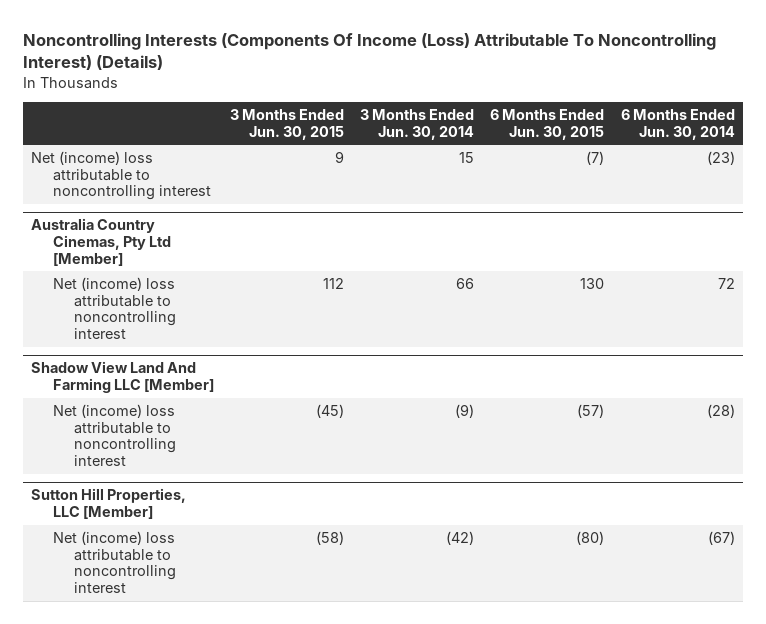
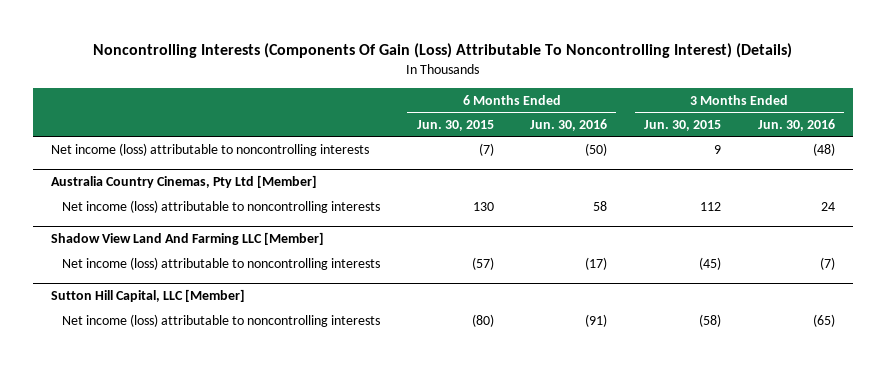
[23,32,717,71] Noncontrolling Interests (Components Of Income (Loss) Attributable To Noncontrolling Interest) (Details) -> [93,42,793,58] Noncontrolling Interests (Components Of Gain (Loss) Attributable To Noncontrolling Interest) (Details)
[360,108,475,140] 3 Months Ended Jun. 30, 2014 -> none
[620,108,735,140] 6 Months Ended Jun. 30, 2014 -> none
none -> [530,118,608,131] Jun. 30, 2016
none -> [757,118,835,131] Jun. 30, 2016
[31,151,211,201] Net (income) loss attributable to noncontrolling interest -> [51,142,370,156] Net income (loss) attributable to noncontrolling interests
[52,277,176,340] Net (income) loss attributable to noncontrolling interest -> [61,199,380,213] Net income (loss) attributable to noncontrolling interests
[52,404,176,467] Net (income) loss attributable to noncontrolling interest -> [61,256,380,270] Net income (loss) attributable to noncontrolling interests
[31,488,187,520] Sutton Hill Properties, LLC [Member] -> [51,289,246,303] Sutton Hill Capital, LLC [Member]
[52,531,176,594] Net (income) loss attributable to noncontrolling interest -> [61,313,380,327] Net income (loss) attributable to noncontrolling interests

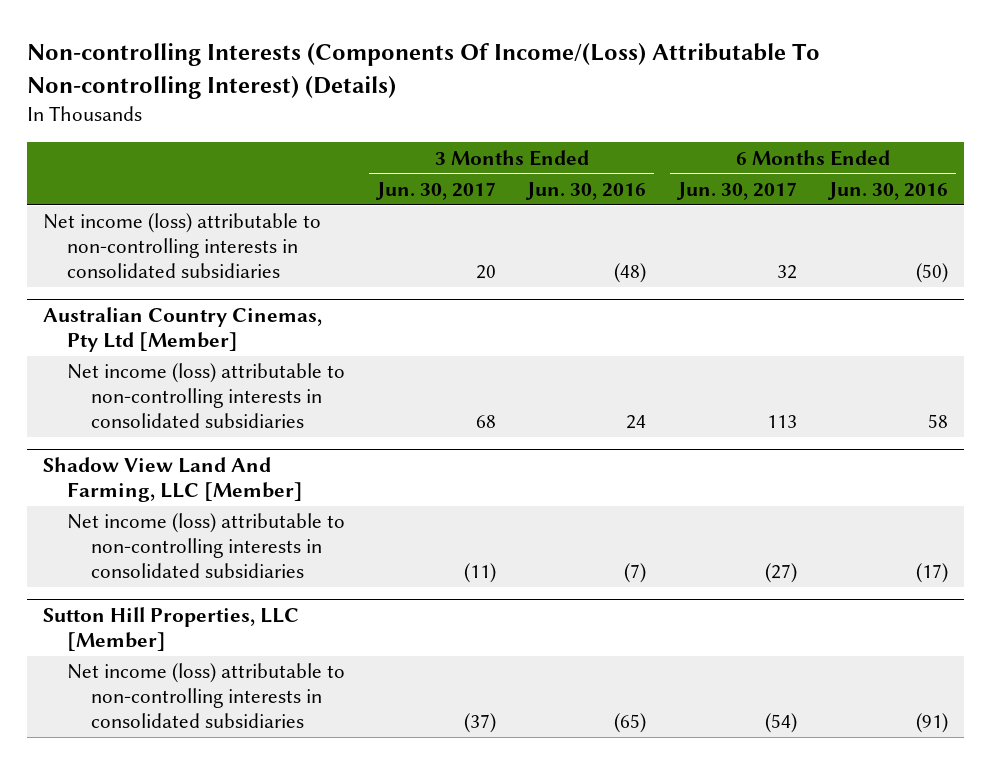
[93,42,793,58] Noncontrolling Interests (Components Of Gain (Loss) Attributable To Noncontrolling Interest) (Details) -> [27,42,821,99] Non-controlling Interests (Components Of Income/(Loss) Attributable To Non-controlling Interest) (Details)
[416,119,494,131] Jun. 30, 2015 -> none
[643,119,721,131] Jun. 30, 2015 -> none
none -> [374,181,496,200] Jun. 30, 2017
none -> [676,181,798,200] Jun. 30, 2017
[51,142,370,156] Net income (loss) attributable to noncontrolling interests -> [43,213,322,279] Net income (loss) attributable to non-controlling interests in consolidated subsidiaries
[51,175,318,189] Australia Country Cinemas, Pty Ltd [Member] -> [43,306,323,352] Australian Country Cinemas, Pty Ltd [Member]
[61,199,380,213] Net income (loss) attributable to noncontrolling interests -> [67,363,346,429] Net income (loss) attributable to non-controlling interests in consolidated subsidiaries
[51,232,325,246] Shadow View Land And Farming LLC [Member] -> [43,456,304,502] Shadow View Land And Farming, LLC [Member]
[61,256,380,270] Net income (loss) attributable to noncontrolling interests -> [67,513,346,579] Net income (loss) attributable to non-controlling interests in consolidated subsidiaries
[51,289,246,303] Sutton Hill Capital, LLC [Member] -> [43,606,300,651] Sutton Hill Properties, LLC [Member]
[61,313,380,327] Net income (loss) attributable to noncontrolling interests -> [67,663,346,729] Net income (loss) attributable to non-controlling interests in consolidated subsidiaries

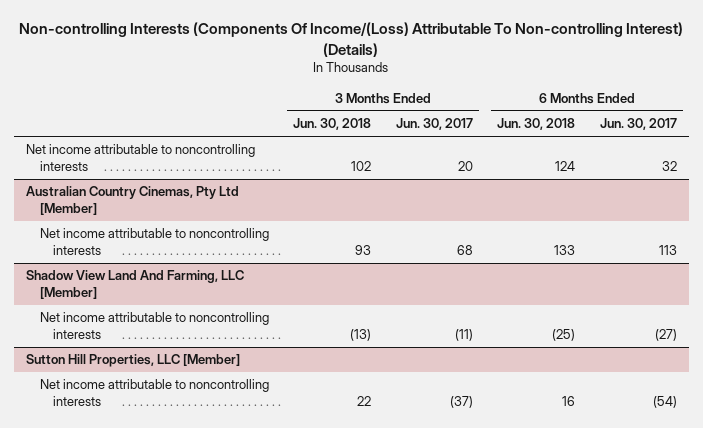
[525,181,647,200] Jun. 30, 2016 -> none
[826,181,948,200] Jun. 30, 2016 -> none
none -> [293,118,372,131] Jun. 30, 2018
none -> [497,118,576,131] Jun. 30, 2018
[43,213,322,279] Net income (loss) attributable to non-controlling interests in consolidated subsidiaries -> [25,144,255,171] Net income attributable to noncontrolling interests
[67,363,346,429] Net income (loss) attributable to non-controlling interests in consolidated subsidiaries -> [39,228,269,255] Net income attributable to noncontrolling interests
[67,513,346,579] Net income (loss) attributable to non-controlling interests in consolidated subsidiaries -> [39,312,269,339] Net income attributable to noncontrolling interests
[67,663,346,729] Net income (loss) attributable to non-controlling interests in consolidated subsidiaries -> [39,379,269,406] Net income attributable to noncontrolling interests

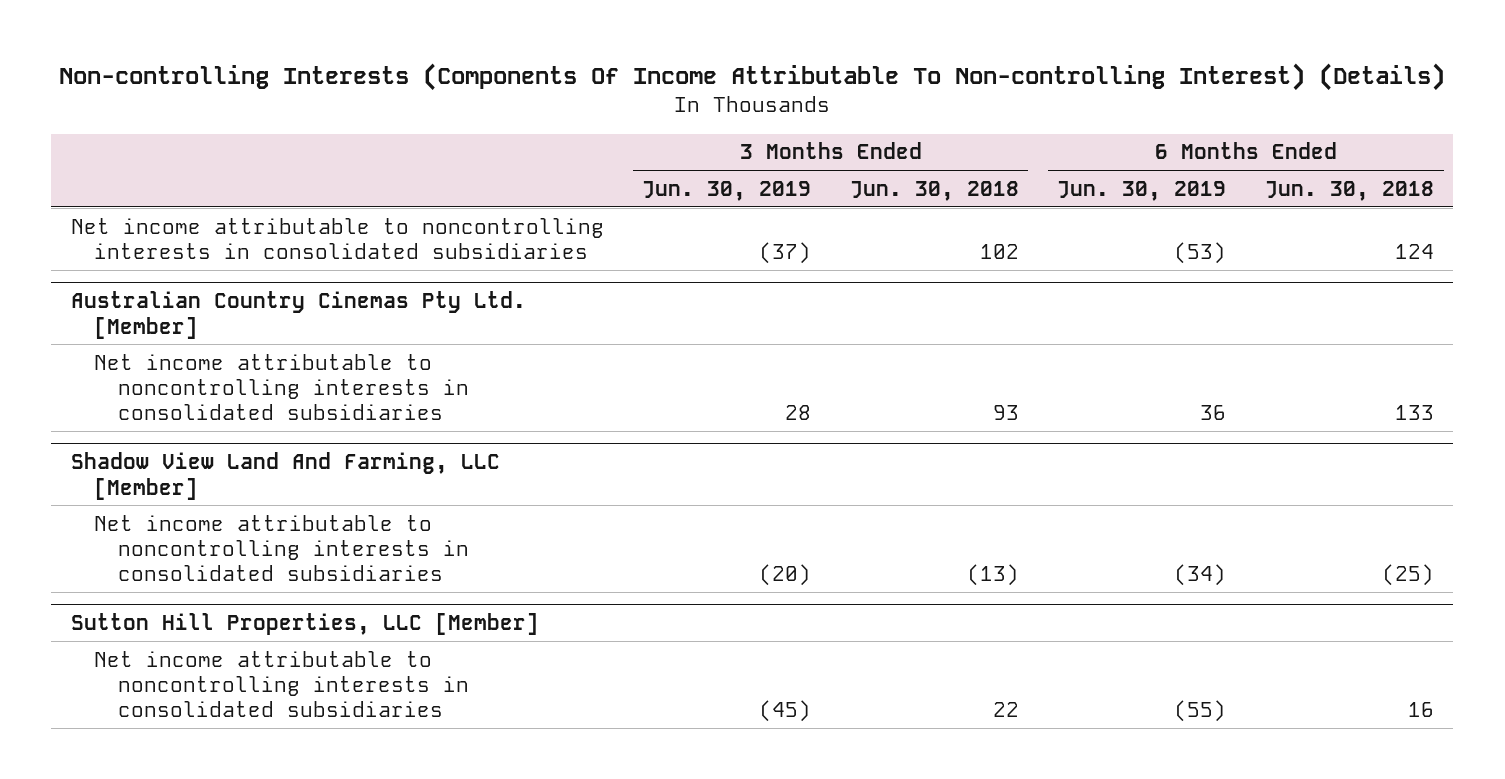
[19,22,684,57] Non-controlling Interests (Components Of Income/(Loss) Attributable To Non-controlling Interest) (Details) -> [59,63,1446,92] Non-controlling Interests (Components Of Income Attributable To Non-controlling Interest) (Details)
[395,118,473,131] Jun. 30, 2017 -> none
[599,118,677,131] Jun. 30, 2017 -> none
none -> [642,180,812,201] Jun. 30, 2019
none -> [1057,180,1227,201] Jun. 30, 2019
[25,144,255,171] Net income attributable to noncontrolling interests -> [70,217,604,259] Net income attributable to noncontrolling interests in consolidated subsidiaries
[25,186,239,215] Australian Country Cinemas, Pty Ltd [Member] -> [70,291,526,339] Australian Country Cinemas Pty Ltd. [Member]
[39,228,269,255] Net income attributable to noncontrolling interests -> [94,353,470,421] Net income attributable to noncontrolling interests in consolidated subsidiaries
[39,312,269,339] Net income attributable to noncontrolling interests -> [94,514,470,582] Net income attributable to noncontrolling interests in consolidated subsidiaries
[39,379,269,406] Net income attributable to noncontrolling interests -> [94,650,470,718] Net income attributable to noncontrolling interests in consolidated subsidiaries

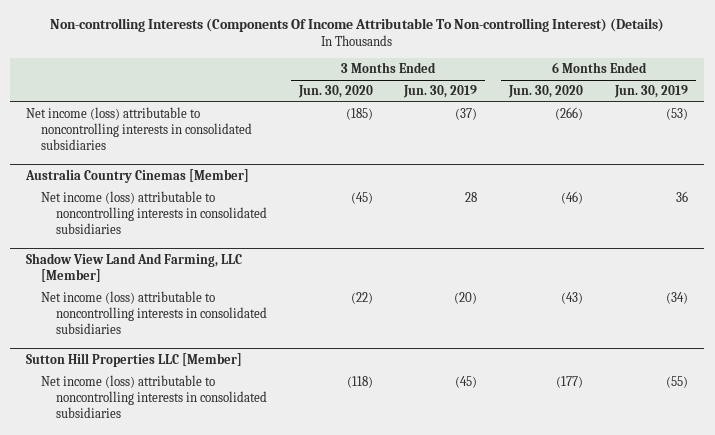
[849,180,1019,201] Jun. 30, 2018 -> none
[1264,180,1434,201] Jun. 30, 2018 -> none
none -> [297,85,373,99] Jun. 30, 2020
none -> [508,85,584,99] Jun. 30, 2020
[70,217,604,259] Net income attributable to noncontrolling interests in consolidated subsidiaries -> [26,107,253,150] Net income (loss) attributable to noncontrolling interests in consolidated subsidiaries
[70,291,526,339] Australian Country Cinemas Pty Ltd. [Member] -> [25,168,250,183] Australia Country Cinemas [Member]
[94,353,470,421] Net income attributable to noncontrolling interests in consolidated subsidiaries -> [41,191,267,234] Net income (loss) attributable to noncontrolling interests in consolidated subsidiaries
[94,514,470,582] Net income attributable to noncontrolling interests in consolidated subsidiaries -> [41,291,267,334] Net income (loss) attributable to noncontrolling interests in consolidated subsidiaries
[70,613,539,636] Sutton Hill Properties, LLC [Member] -> [26,352,243,367] Sutton Hill Properties LLC [Member]
[94,650,470,718] Net income attributable to noncontrolling interests in consolidated subsidiaries -> [41,375,267,418] Net income (loss) attributable to noncontrolling interests in consolidated subsidiaries

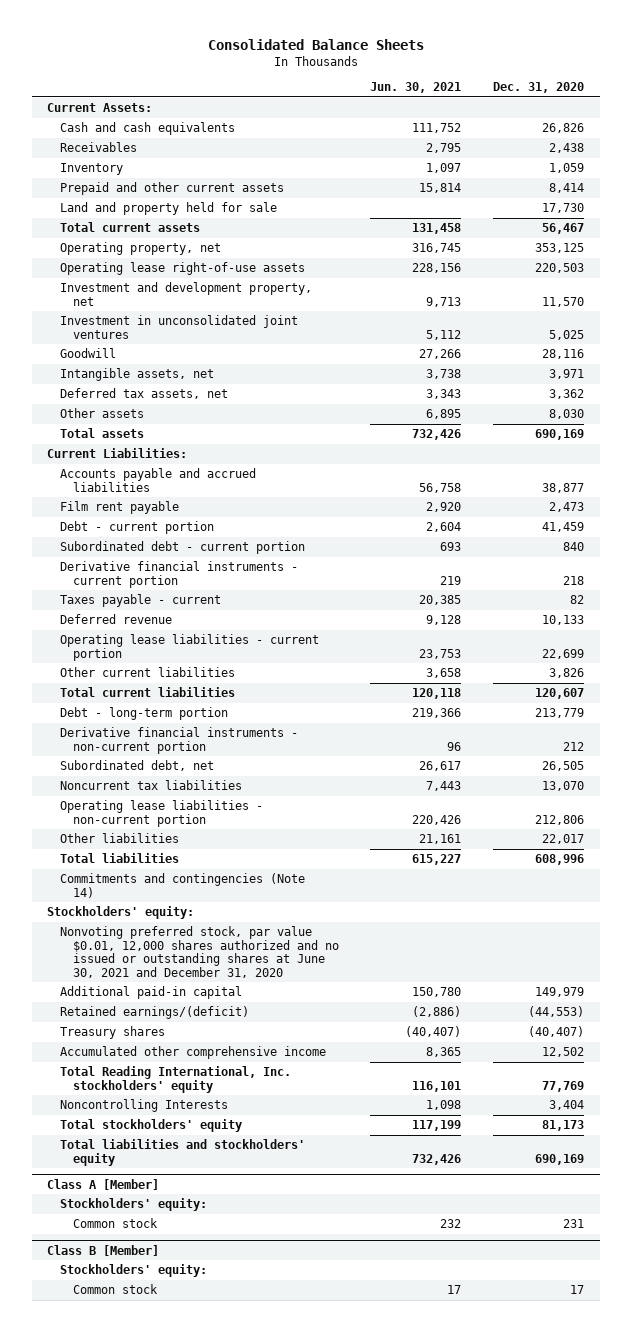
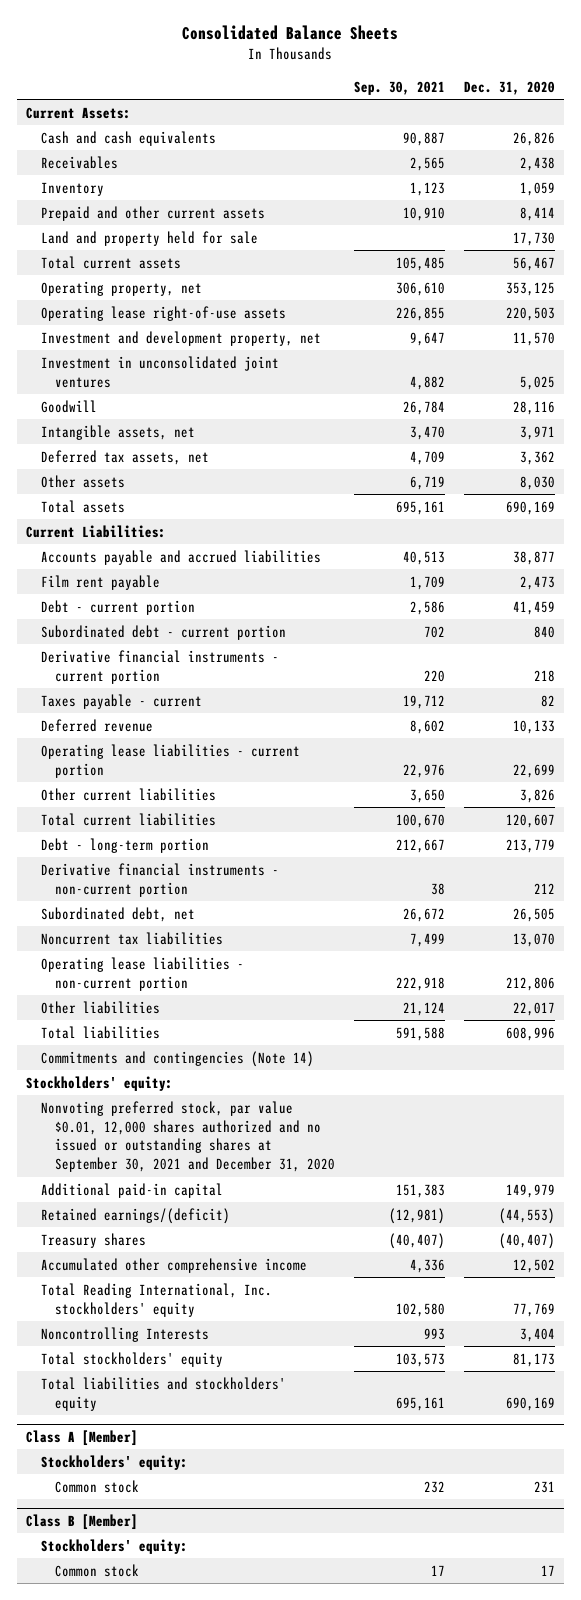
[370,82,462,94] Jun. 30, 2021 -> none
none -> [354,80,446,95] Sep. 30, 2021
[59,926,339,978] Nonvoting preferred stock, par value $0.01, 12,000 shares authorized and no issued or outstanding shares at June 30, 2021 and December 31, 2020 -> [40,1100,336,1173] Nonvoting preferred stock, par value $0.01, 12,000 shares authorized and no issued or outstanding shares at September 30, 2021 and December 31, 2020

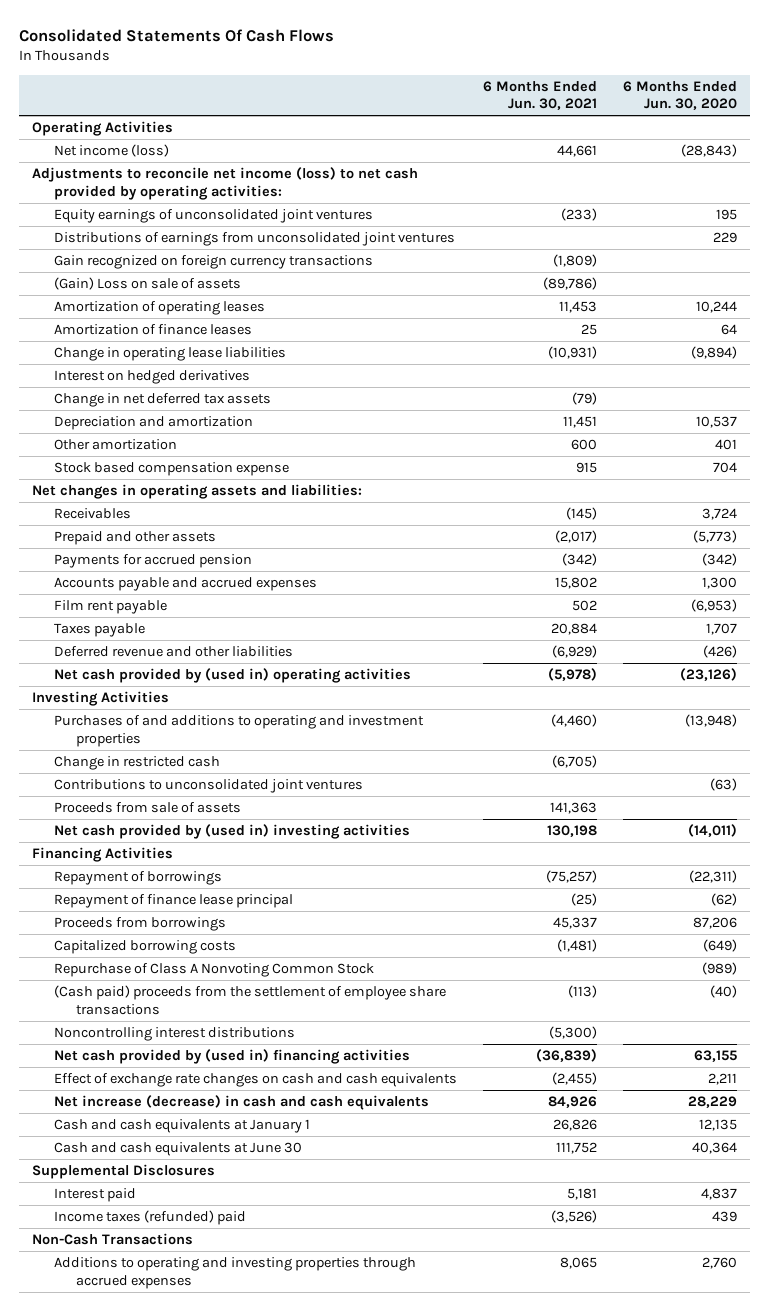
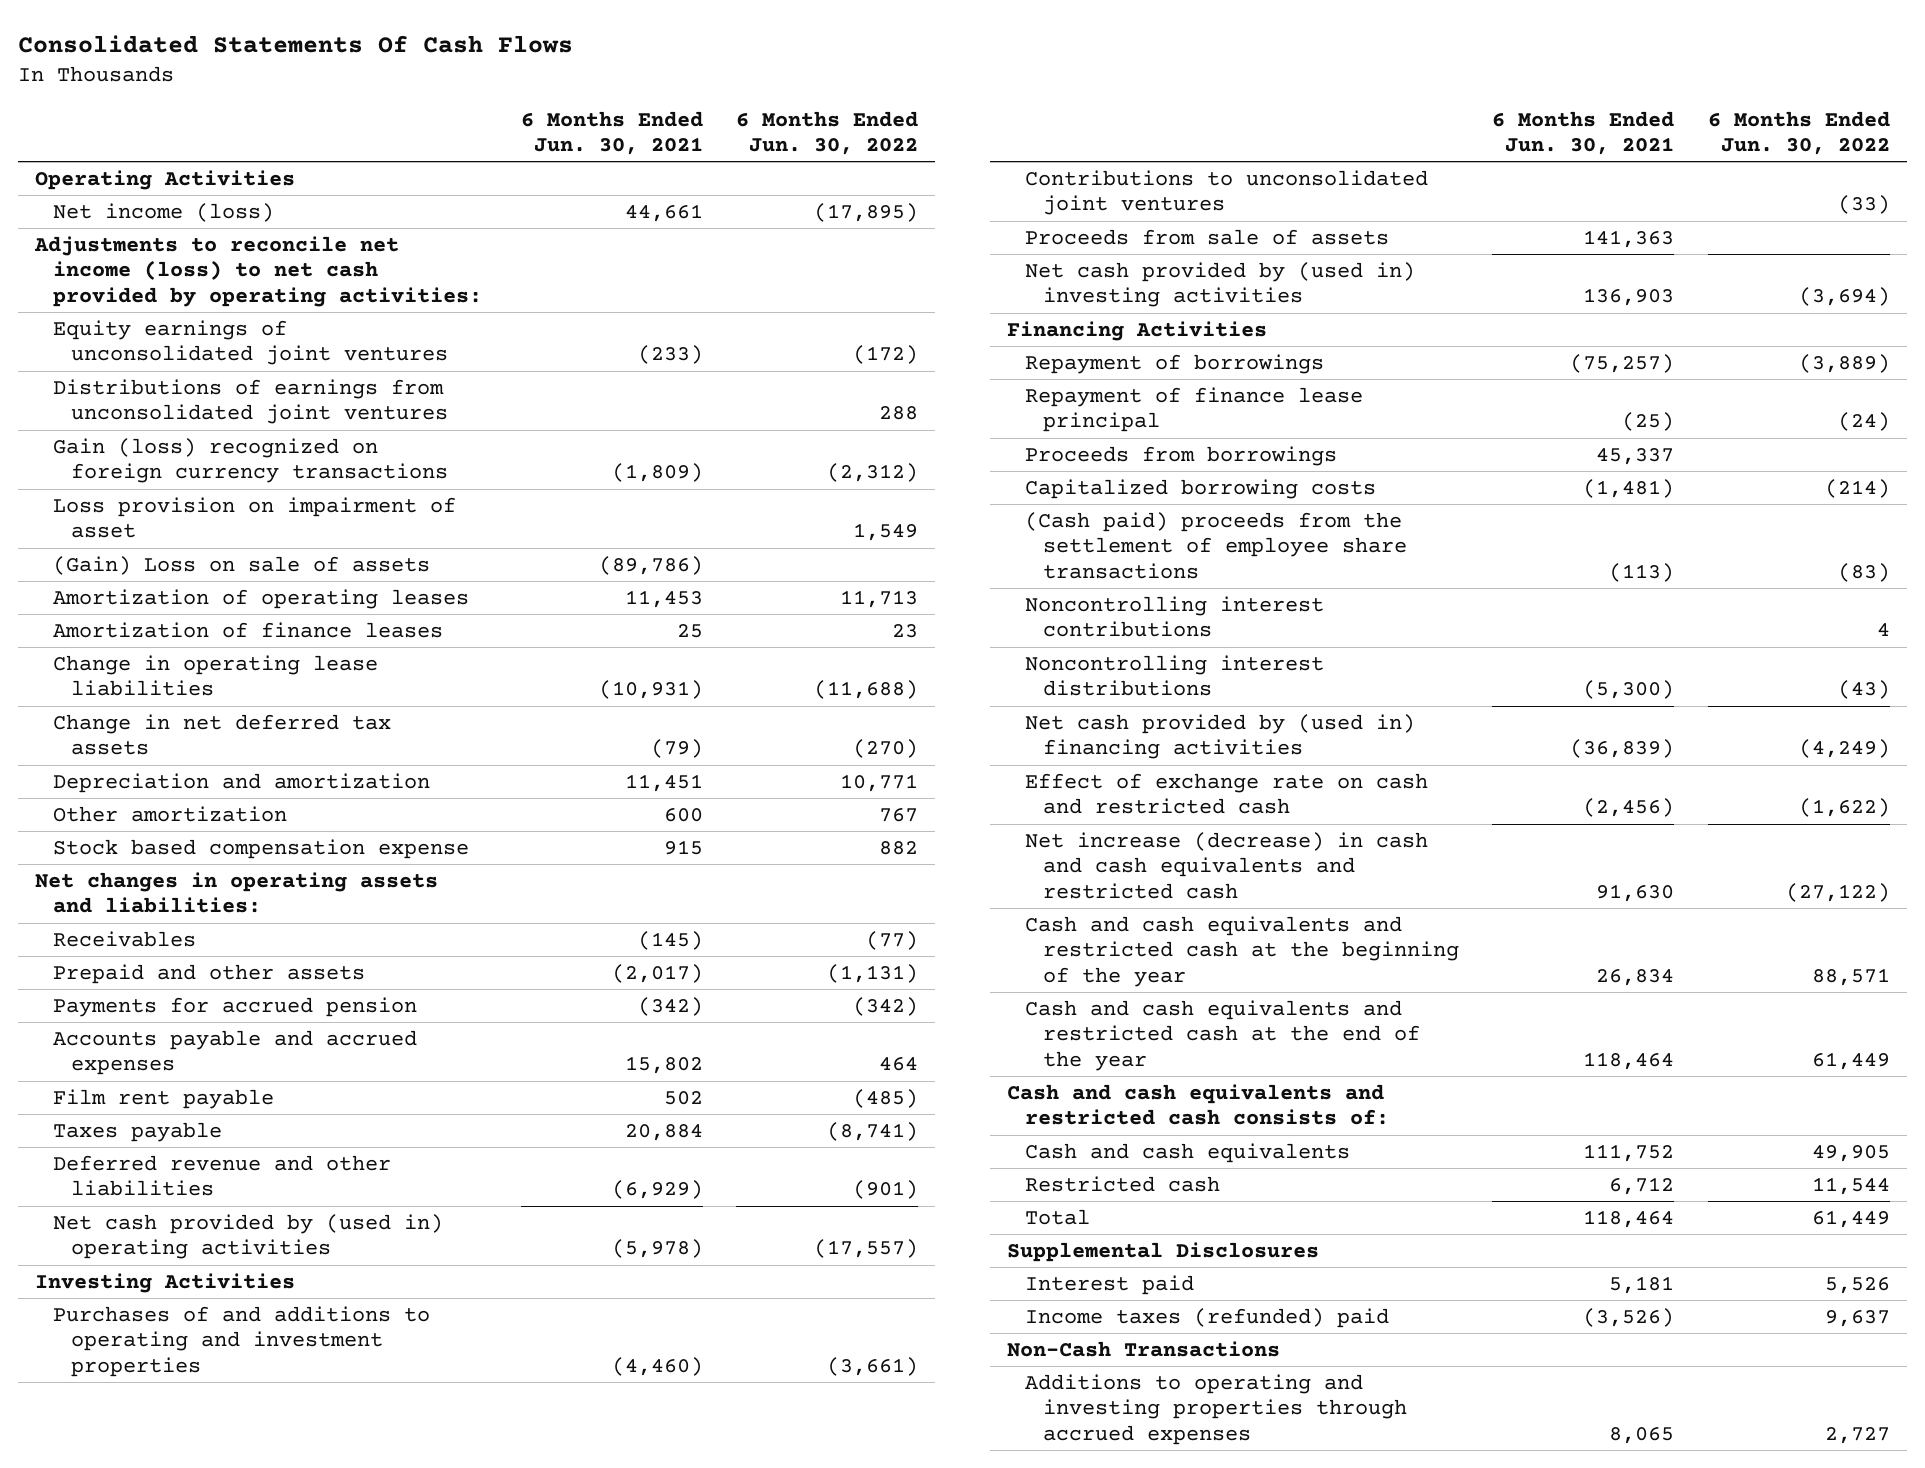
[623,80,738,111] 6 Months Ended Jun. 30, 2020 -> none
none -> [736,110,919,156] 6 Months Ended Jun. 30, 2022
[53,254,373,269] Gain recognized on foreign currency transactions -> [52,437,448,484] Gain (loss) recognized on foreign currency transactions
none -> [52,496,456,539] Loss provision on impairment of asset
[53,369,250,384] Interest on hedged derivatives -> none
[53,755,220,770] Change in restricted cash -> none
[547,824,598,837] 130,198 -> [1583,288,1675,307] 136,903
[53,962,374,977] Repurchase of Class A Nonvoting Common Stock -> none
none -> [1024,595,1324,638] Noncontrolling interest contributions
[53,1072,457,1087] Effect of exchange rate changes on cash and cash equivalents -> [1024,772,1428,815] Effect of exchange rate on cash and restricted cash
[552,1071,598,1085] (2,455) -> [1583,798,1675,818] (2,456)
[53,1094,429,1110] Net increase (decrease) in cash and cash equivalents -> [1024,831,1428,899] Net increase (decrease) in cash and cash equivalents and restricted cash
[548,1095,598,1108] 84,926 -> [1596,883,1675,902] 91,630
[53,1118,310,1133] Cash and cash equivalents at January 1 -> [1024,915,1459,987] Cash and cash equivalents and restricted cash at the beginning of the year
[553,1118,598,1131] 26,826 -> [1596,968,1675,986] 26,834
[53,1141,302,1156] Cash and cash equivalents at June 30 -> [1024,999,1420,1071] Cash and cash equivalents and restricted cash at the end of the year
[556,1141,598,1154] 111,752 -> [1583,1051,1675,1070] 118,464
none -> [1006,1083,1389,1126] Cash and cash equivalents and restricted cash consists of:
none -> [1024,1142,1350,1163] Cash and cash equivalents
none -> [1024,1175,1220,1192] Restricted cash
none -> [1024,1208,1090,1225] Total

